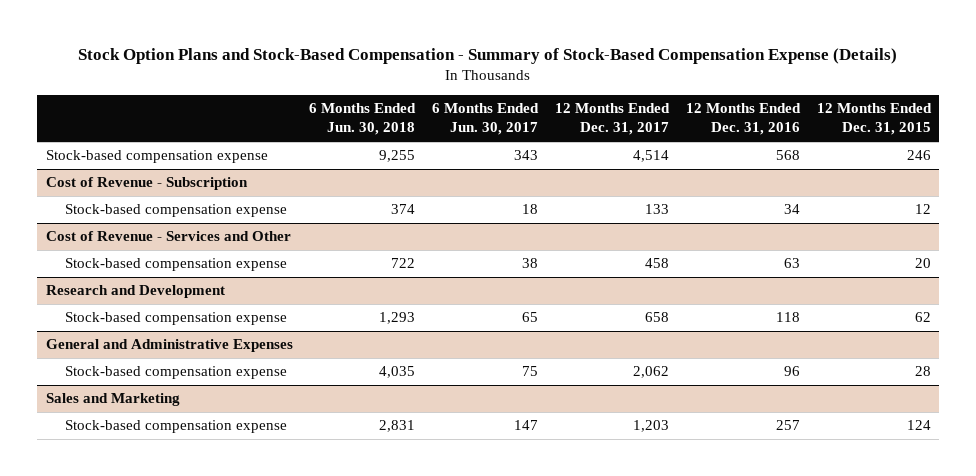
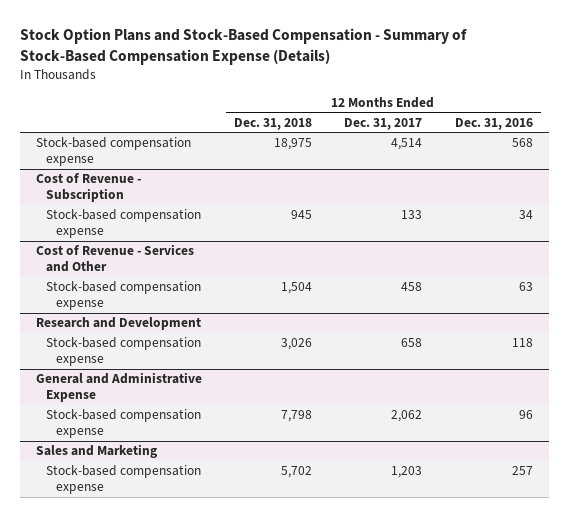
[309,103,417,136] 6 Months Ended Jun. 30, 2018 -> none
[432,103,540,136] 6 Months Ended Jun. 30, 2017 -> none
[816,103,932,136] 12 Months Ended Dec. 31, 2015 -> none
none -> [234,117,313,130] Dec. 31, 2018
[45,339,293,353] General and Administrative Expenses -> [35,372,202,403] General and Administrative Expense

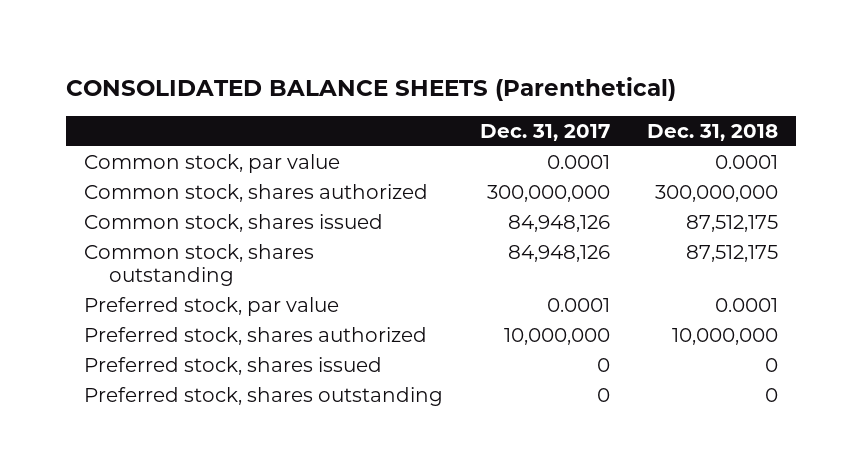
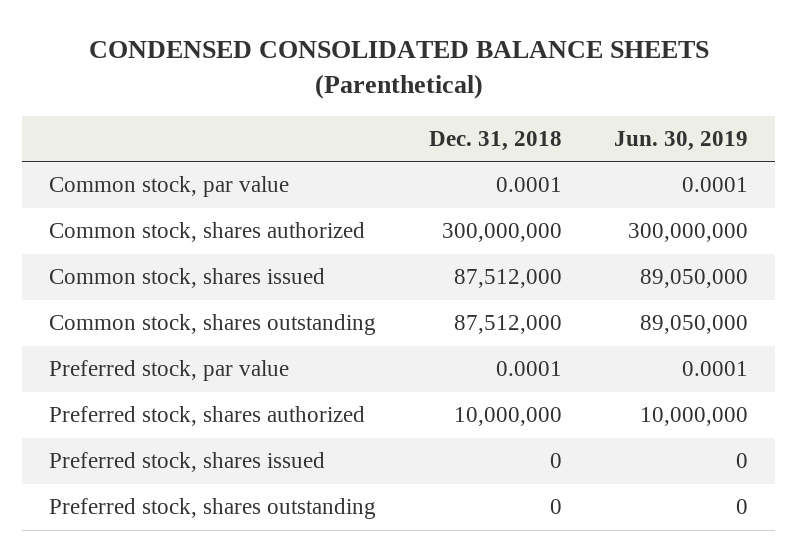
[65,77,676,102] CONSOLIDATED BALANCE SHEETS (Parenthetical) -> [88,40,709,100] CONDENSED CONSOLIDATED BALANCE SHEETS (Parenthetical)
[479,123,610,141] Dec. 31, 2017 -> none
none -> [614,131,749,152] Jun. 30, 2019
[685,214,778,232] 87,512,175 -> [453,269,562,289] 87,512,000
[685,244,778,262] 87,512,175 -> [453,315,562,335] 87,512,000

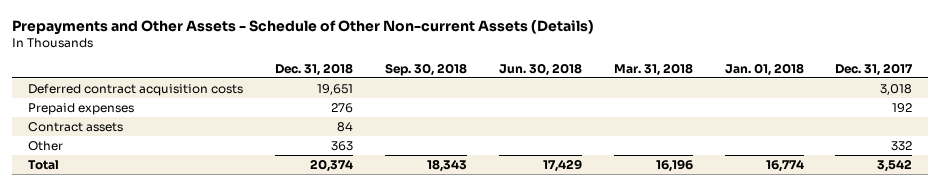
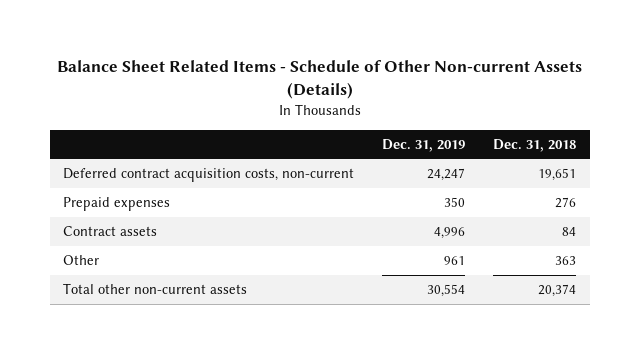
[11,19,594,35] Prepayments and Other Assets - Schedule of Other Non-current Assets (Details) -> [56,60,582,100] Balance Sheet Related Items - Schedule of Other Non-current Assets (Details)
[384,62,467,76] Sep. 30, 2018 -> none
[498,62,582,76] Jun. 30, 2018 -> none
[613,62,693,76] Mar. 31, 2018 -> none
[724,62,804,76] Jan. 01, 2018 -> none
[835,62,914,76] Dec. 31, 2017 -> none
none -> [382,138,466,152] Dec. 31, 2019
[27,83,243,96] Deferred contract acquisition costs -> [63,168,355,183] Deferred contract acquisition costs, non-current
[27,159,59,170] Total -> [63,283,248,295] Total other non-current assets

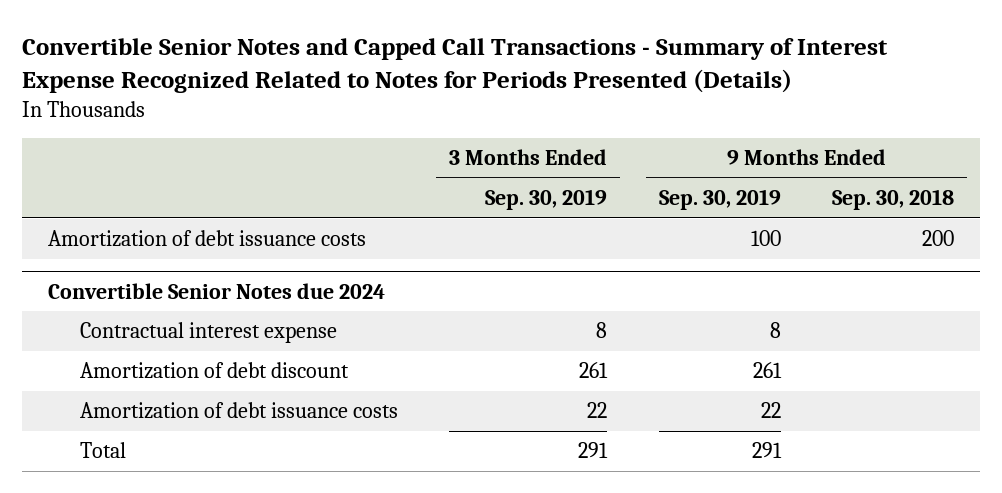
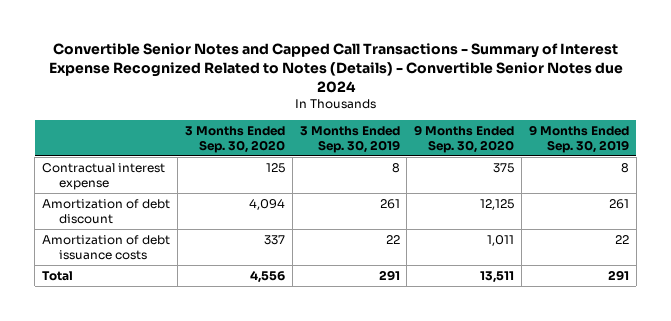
[21,37,888,93] Convertible Senior Notes and Capped Call Transactions - Summary of Interest Expense Recognized Related to Notes for Periods Presented (Details) -> [48,42,623,93] Convertible Senior Notes and Capped Call Transactions - Summary of Interest Expense Recognized Related to Notes (Details) - Convertible Senior Notes due 2024
[832,188,955,210] Sep. 30, 2018 -> none
none -> [184,125,285,154] 3 Months Ended Sep. 30, 2020
none -> [414,124,515,154] 9 Months Ended Sep. 30, 2020
[47,230,366,248] Amortization of debt issuance costs -> none
[47,282,385,299] Convertible Senior Notes due 2024 -> none

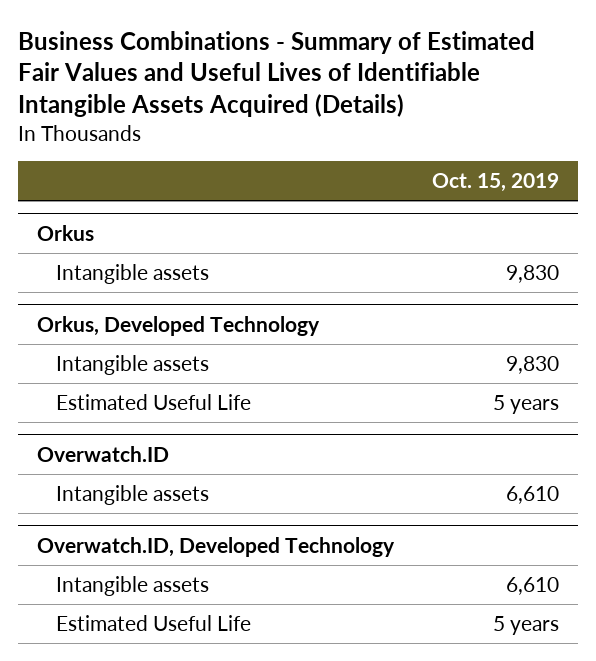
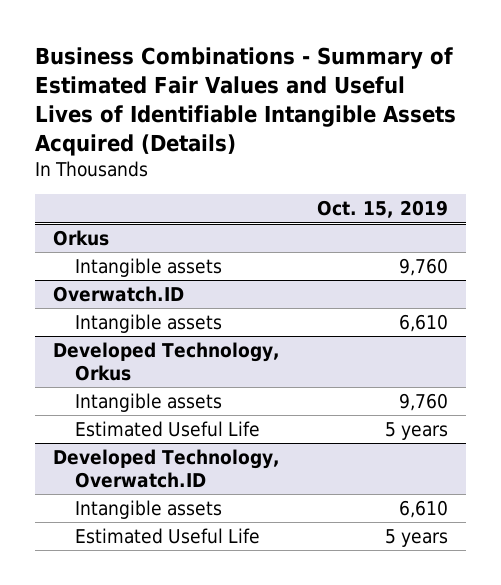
[36,315,320,336] Orkus, Developed Technology -> none
[56,354,210,375] Intangible assets -> none
[56,393,252,410] Estimated Useful Life -> none
[505,264,559,283] 9,830 -> [398,257,448,276] 9,760
none -> [53,341,281,381] Developed Technology, Orkus
none -> [75,392,223,412] Intangible assets
none -> [75,420,261,437] Estimated Useful Life
[36,536,395,557] Overwatch.ID, Developed Technology -> [53,448,281,488] Developed Technology, Overwatch.ID

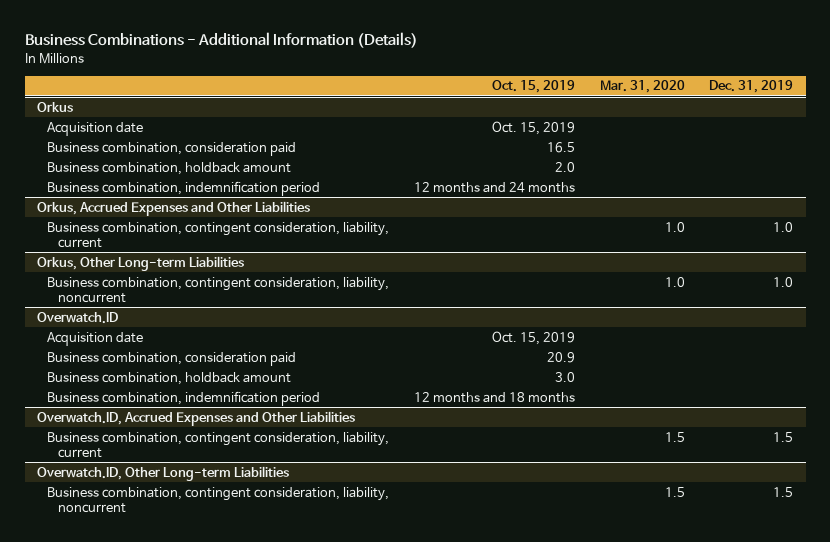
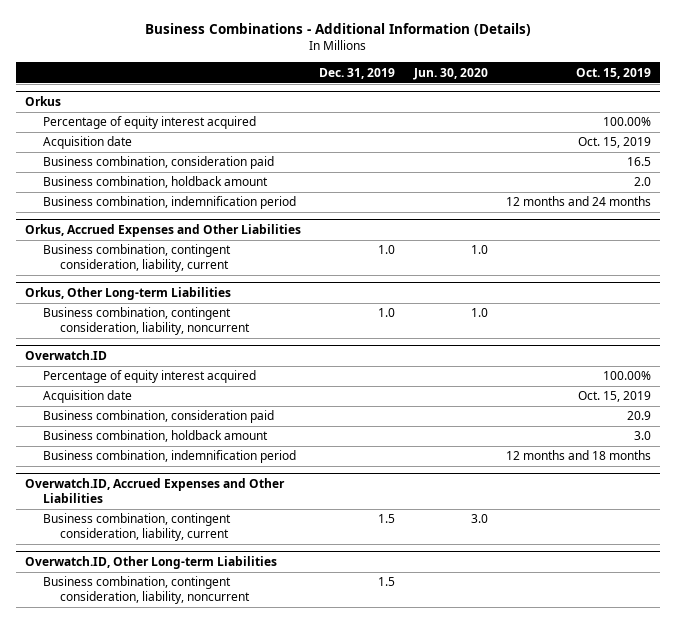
[599,80,685,94] Mar. 31, 2020 -> none
none -> [412,67,488,80] Jun. 30, 2020
none -> [42,116,256,130] Percentage of equity interest acquired
none -> [42,370,256,384] Percentage of equity interest acquired

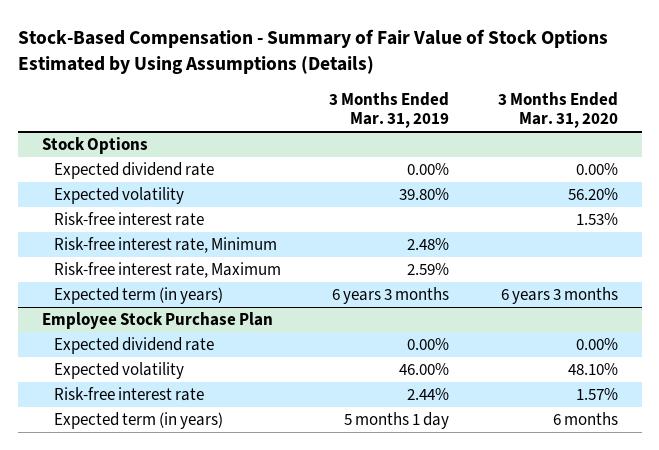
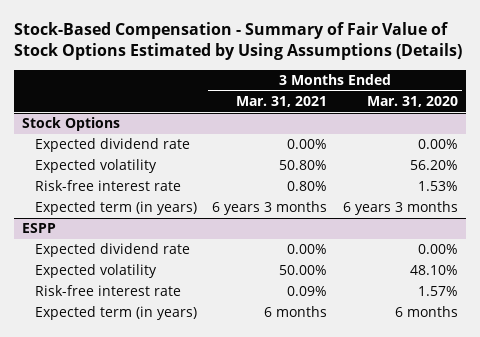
[329,91,450,129] 3 Months Ended Mar. 31, 2019 -> none
none -> [236,95,328,107] Mar. 31, 2021
[54,237,278,254] Risk-free interest rate, Minimum -> none
[54,262,282,279] Risk-free interest rate, Maximum -> none
[41,312,273,330] Employee Stock Purchase Plan -> [22,223,57,234] ESPP

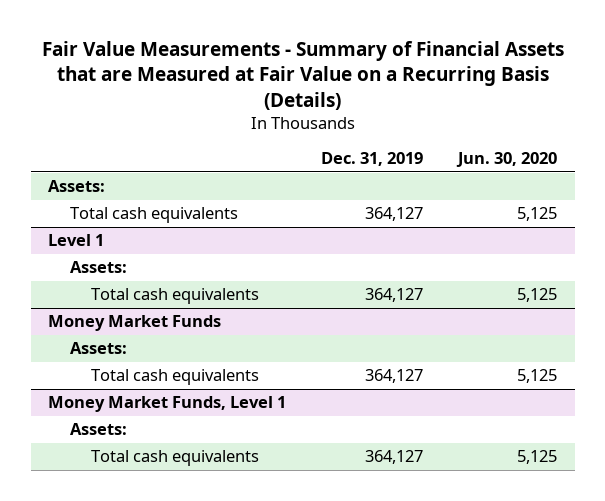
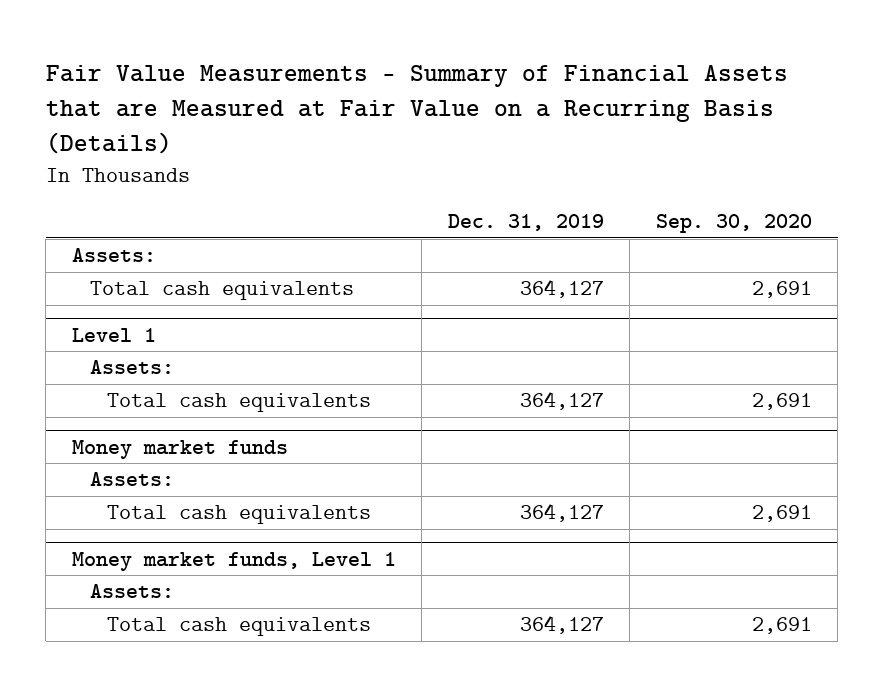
[456,152,558,168] Jun. 30, 2020 -> none
none -> [655,214,812,234] Sep. 30, 2020
[48,315,222,332] Money Market Funds -> [71,439,288,459] Money market funds
[48,396,287,413] Money Market Funds, Level 1 -> [71,551,396,571] Money market funds, Level 1

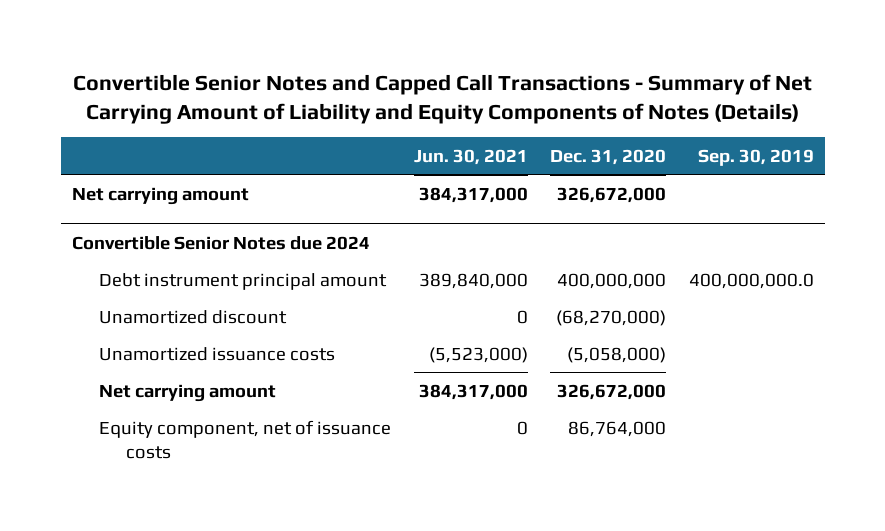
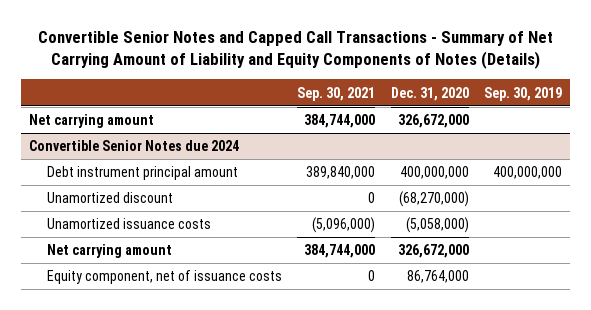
[413,148,528,165] Jun. 30, 2021 -> none
none -> [297,86,376,101] Sep. 30, 2021
[688,272,814,289] 400,000,000.0 -> [493,166,563,180] 400,000,000

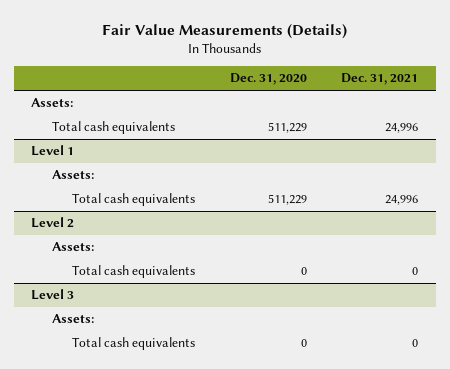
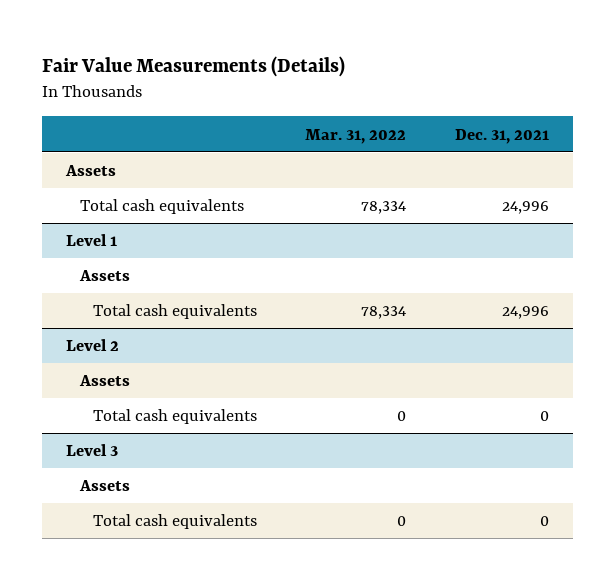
[229,73,307,86] Dec. 31, 2020 -> none
none -> [305,128,407,144] Mar. 31, 2022
[31,98,74,108] Assets: -> [65,165,117,177] Assets
[51,170,94,180] Assets: -> [78,270,130,282] Assets
[51,242,94,252] Assets: -> [78,375,130,387] Assets
[51,314,94,324] Assets: -> [78,480,130,492] Assets

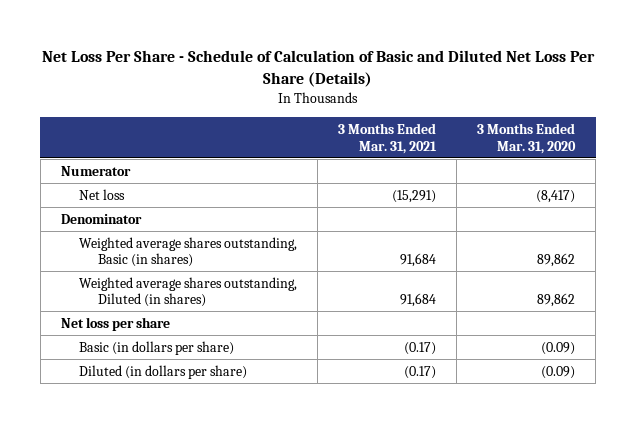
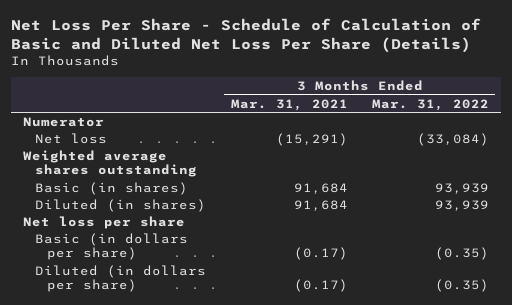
[477,123,577,154] 3 Months Ended Mar. 31, 2020 -> none
none -> [372,98,490,111] Mar. 31, 2022
[60,213,142,224] Denominator -> none
none -> [23,149,197,178] Weighted average shares outstanding
[79,236,298,268] Weighted average shares outstanding, Basic (in shares) -> [34,181,188,195] Basic (in shares)
[79,276,298,308] Weighted average shares outstanding, Diluted (in shares) -> [34,198,206,212] Diluted (in shares)

